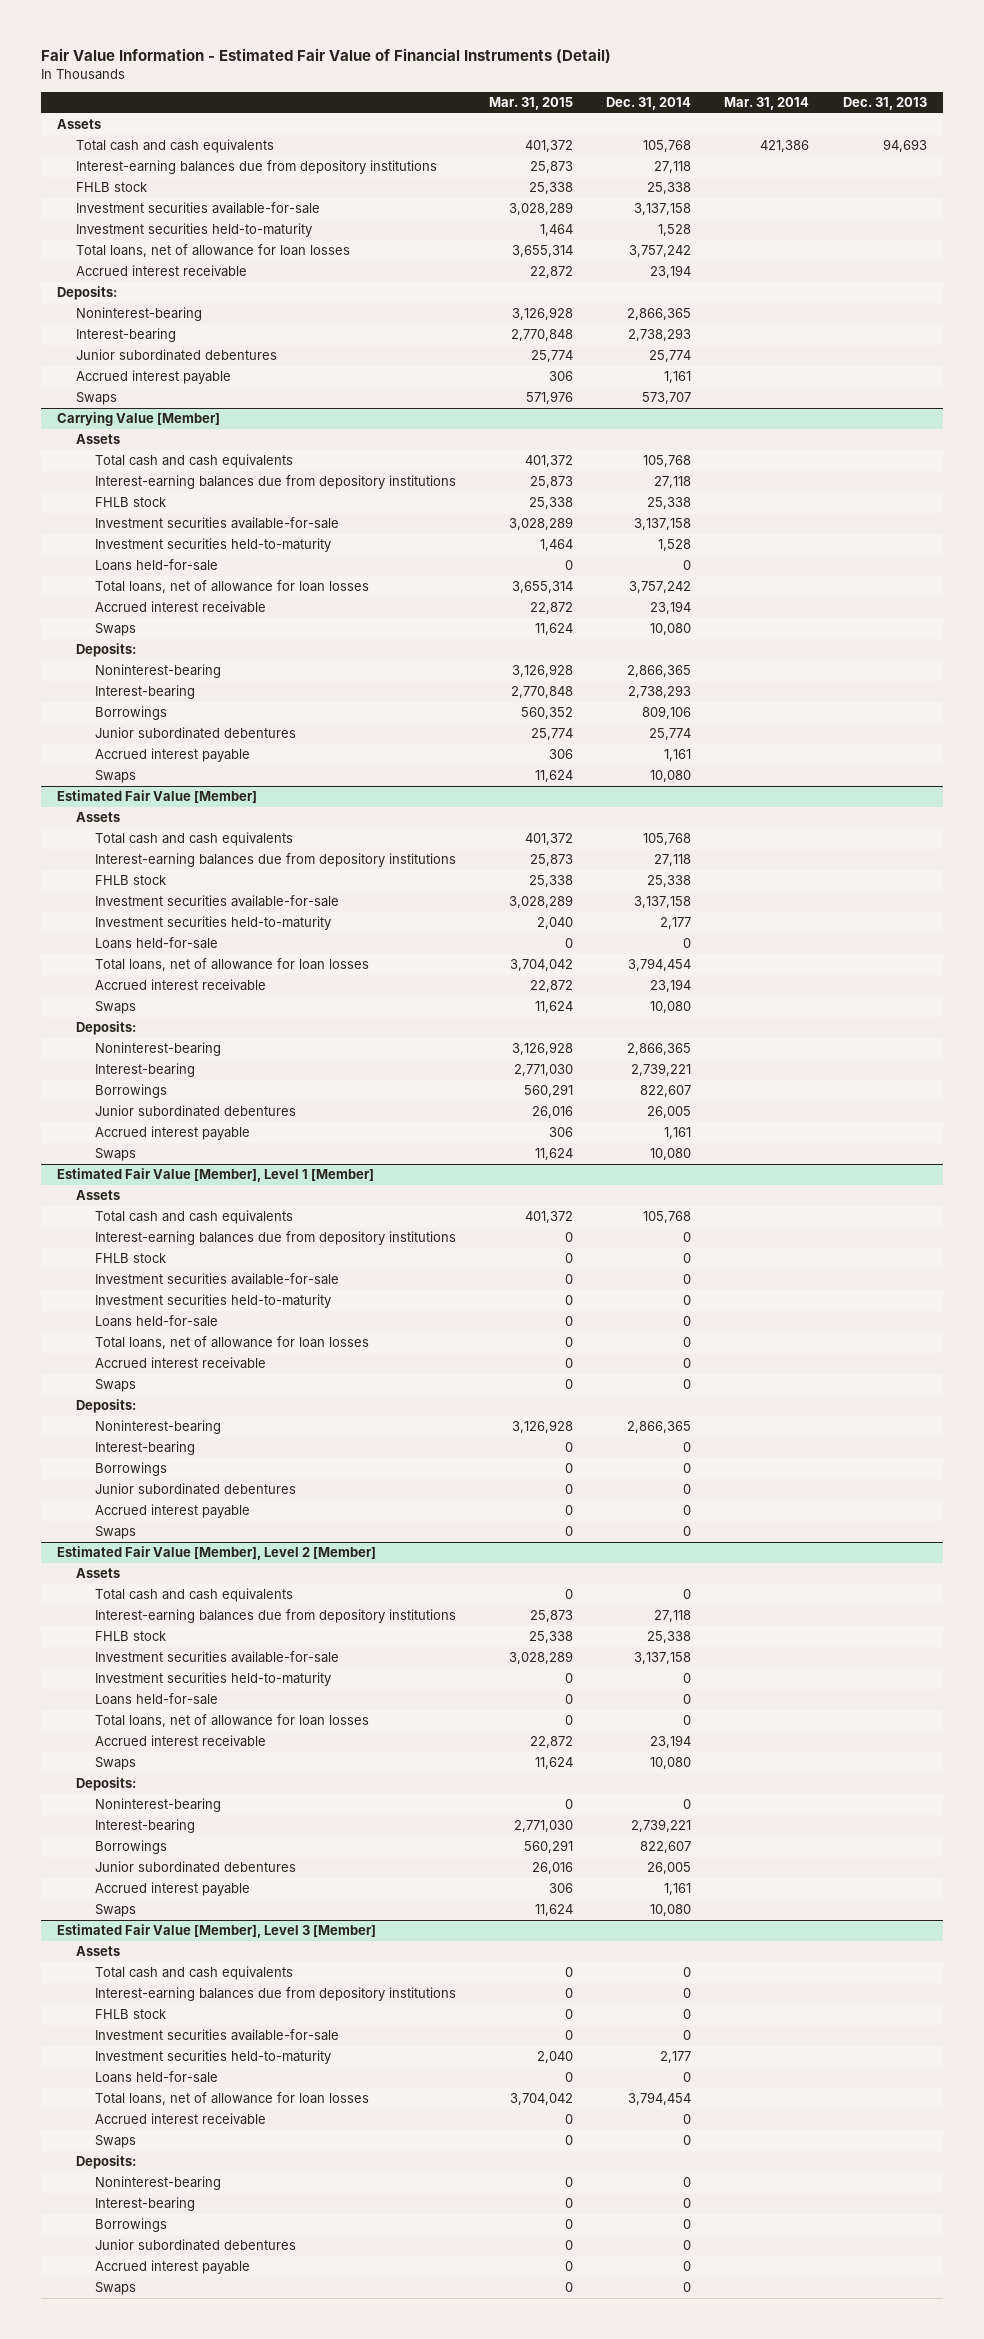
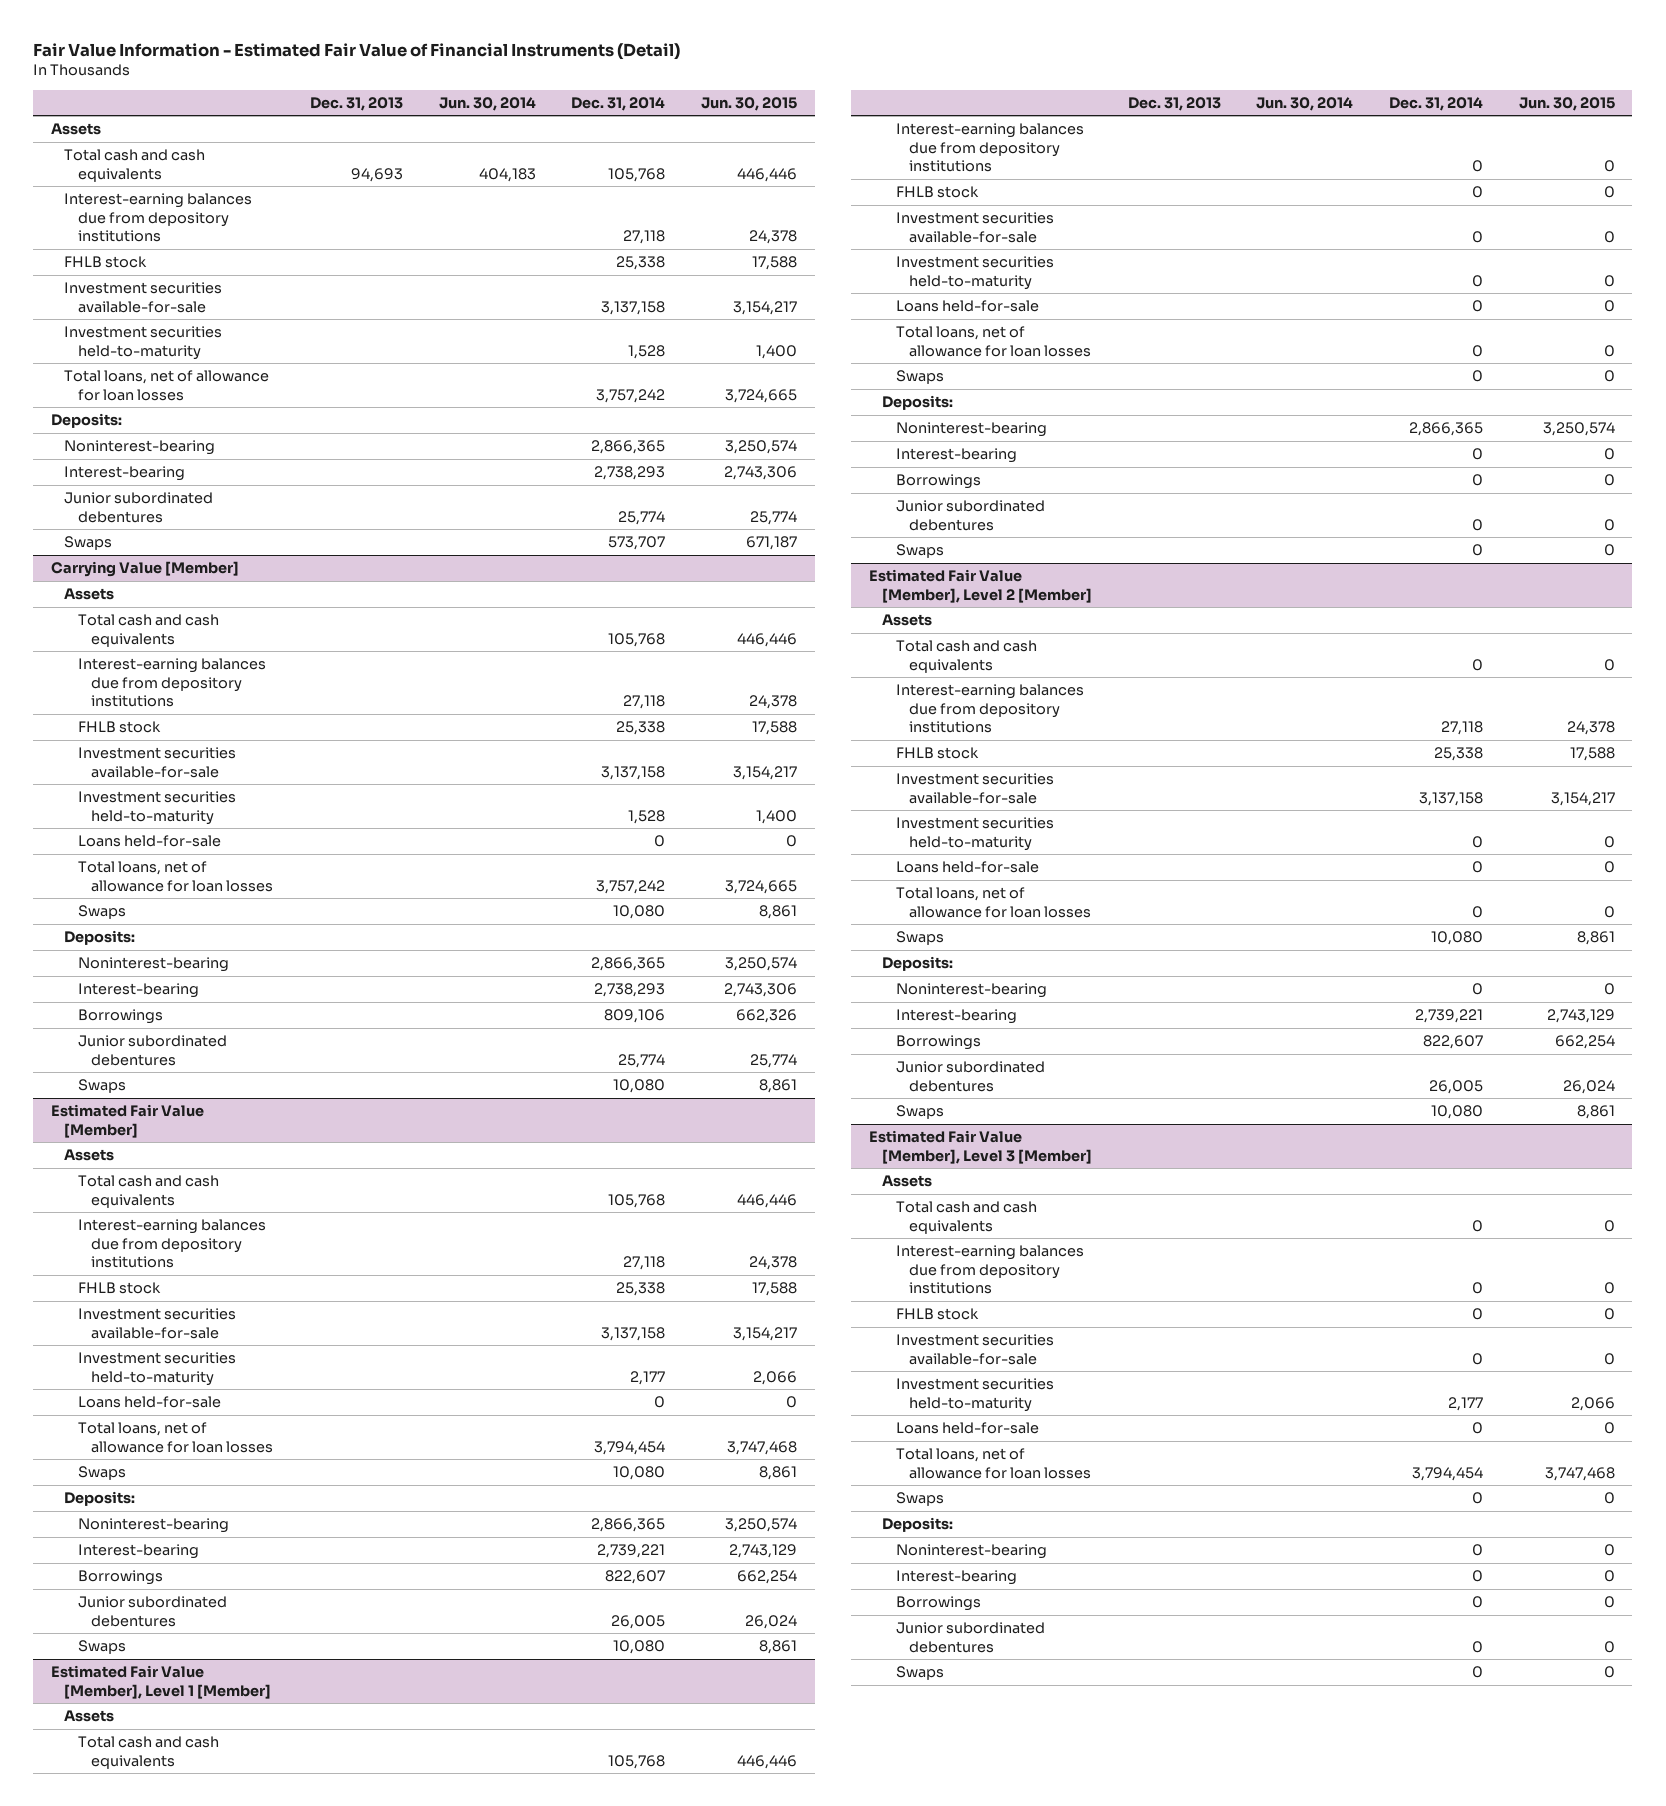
[488,97,573,111] Mar. 31, 2015 -> none
[724,97,810,111] Mar. 31, 2014 -> none
none -> [438,96,536,111] Jun. 30, 2014
none -> [700,96,797,111] Jun. 30, 2015
[76,265,248,278] Accrued interest receivable -> none
[76,370,232,385] Accrued interest payable -> none
[94,601,266,614] Accrued interest receivable -> none
[94,748,250,763] Accrued interest payable -> none
[94,979,266,992] Accrued interest receivable -> none
[94,1126,250,1141] Accrued interest payable -> none
[94,1357,266,1370] Accrued interest receivable -> none
[94,1504,250,1519] Accrued interest payable -> none
[94,1735,266,1748] Accrued interest receivable -> none
[94,1882,250,1897] Accrued interest payable -> none
[94,2113,266,2126] Accrued interest receivable -> none
[94,2260,250,2275] Accrued interest payable -> none

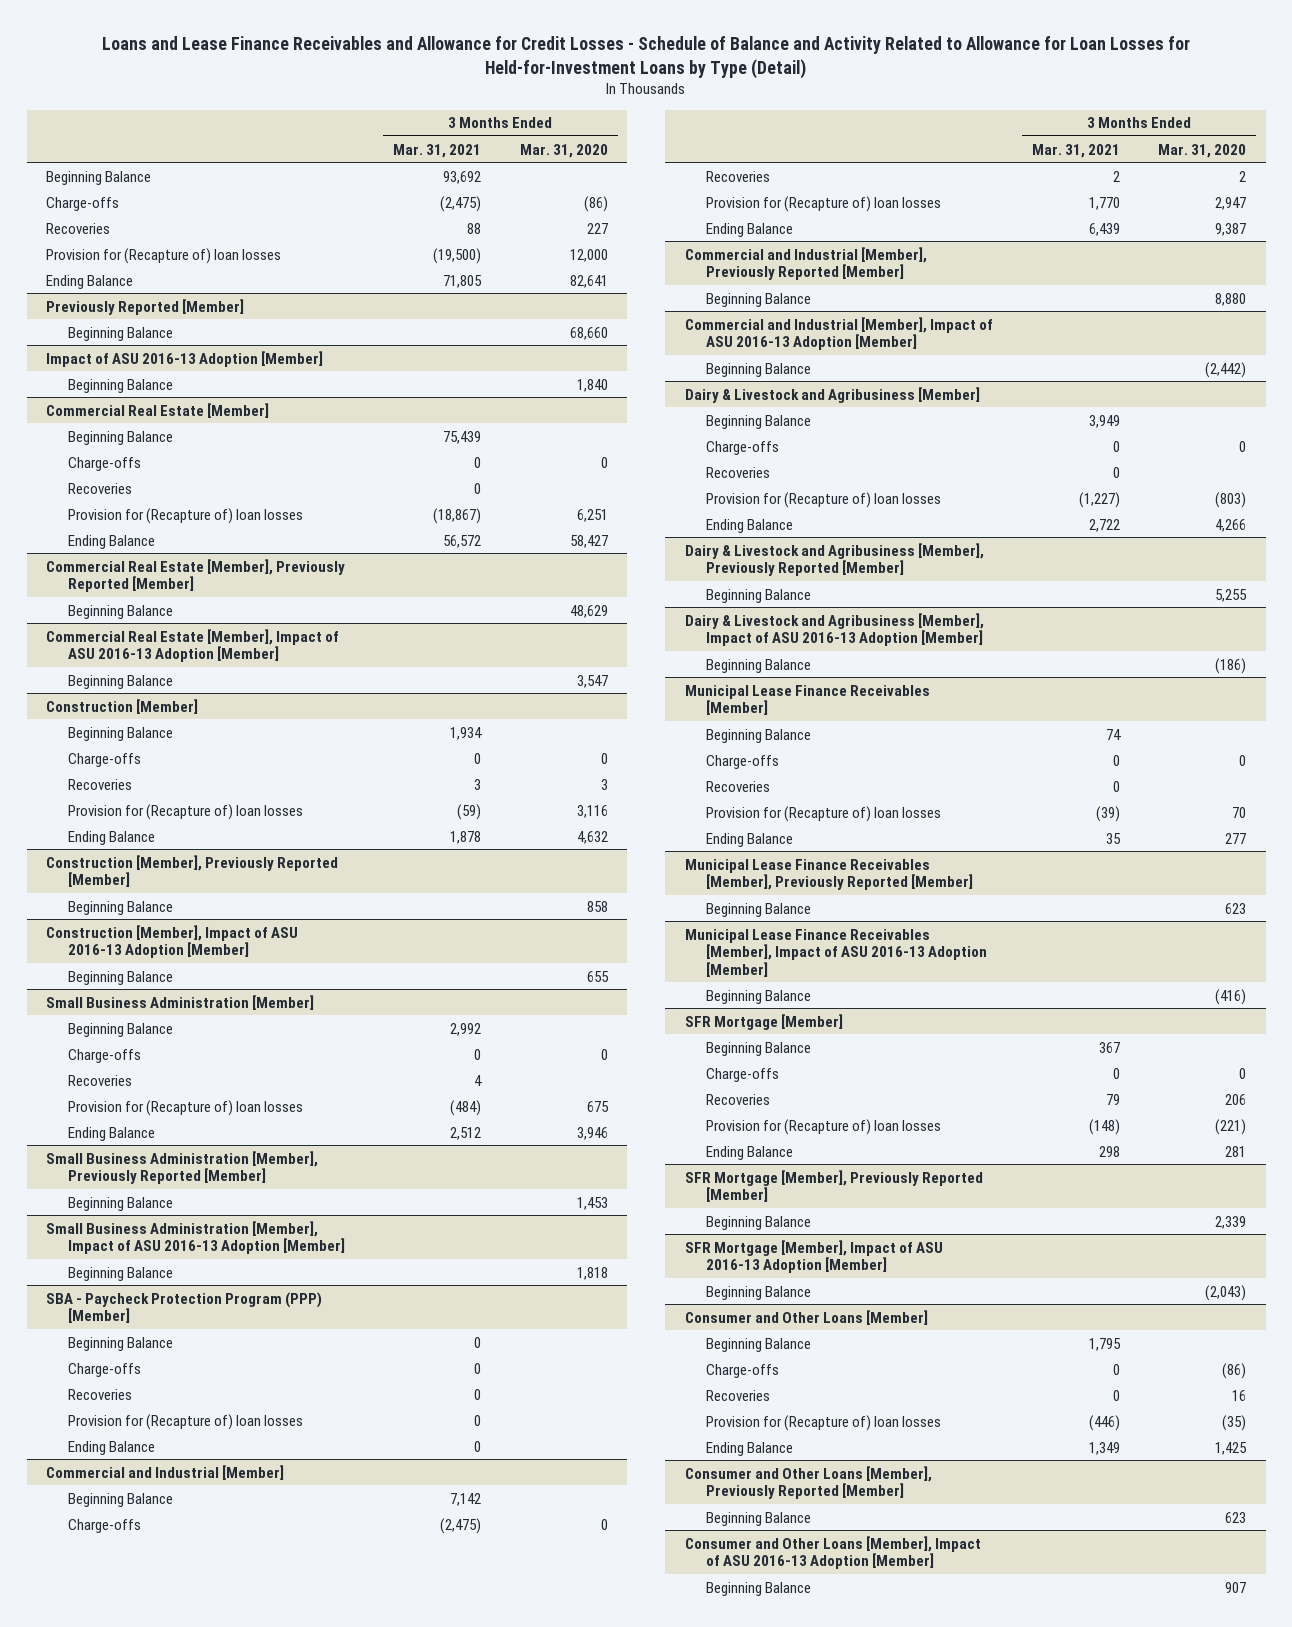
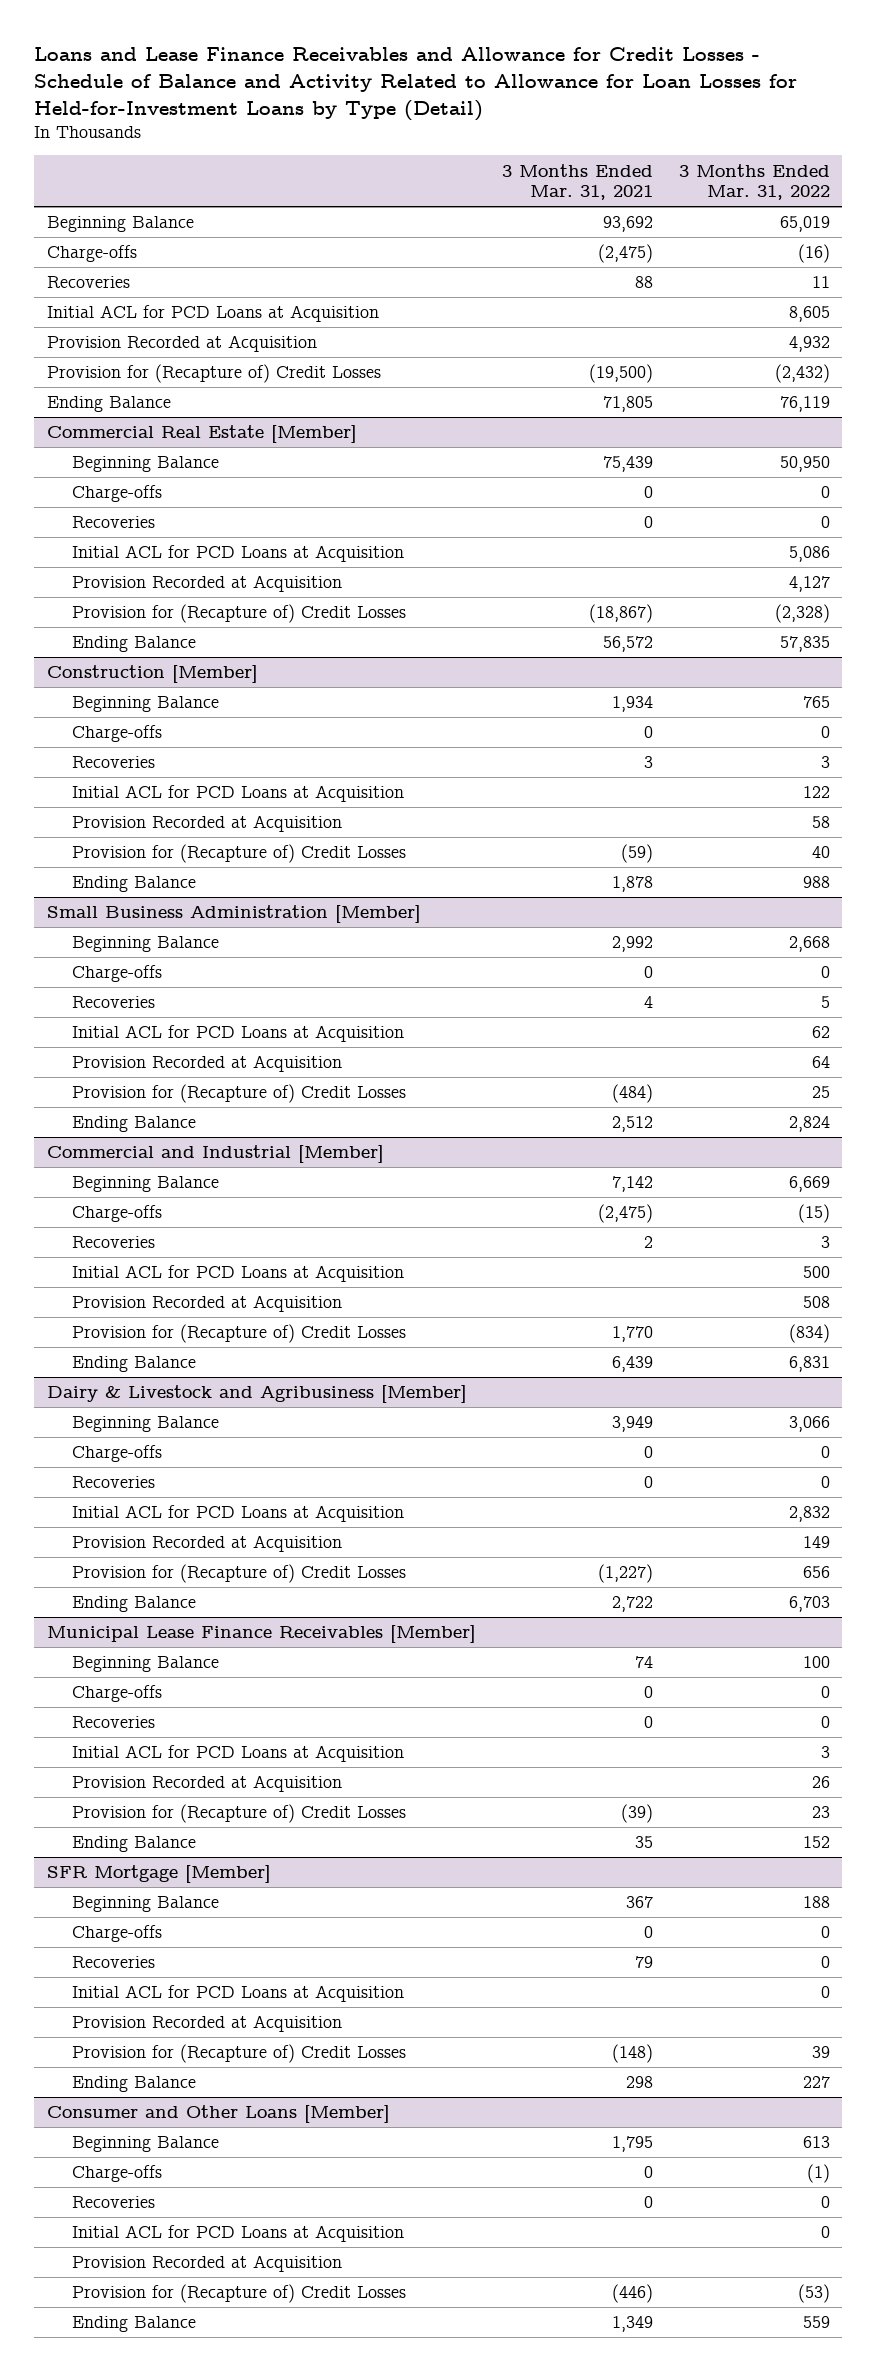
[519,143,608,158] Mar. 31, 2020 -> none
none -> [678,163,830,201] 3 Months Ended Mar. 31, 2022
none -> [47,305,380,323] Initial ACL for PCD Loans at Acquisition
none -> [47,335,318,353] Provision Recorded at Acquisition
[46,247,282,264] Provision for (Recapture of) loan losses -> [47,364,382,384] Provision for (Recapture of) Credit Losses
[46,298,245,315] Previously Reported [Member] -> none
[67,326,173,341] Beginning Balance -> none
[46,350,324,367] Impact of ASU 2016-13 Adoption [Member] -> none
[67,378,173,393] Beginning Balance -> none
none -> [72,545,405,563] Initial ACL for PCD Loans at Acquisition
none -> [72,575,343,593] Provision Recorded at Acquisition
[67,507,303,524] Provision for (Recapture of) loan losses -> [72,604,407,624] Provision for (Recapture of) Credit Losses
[46,558,346,593] Commercial Real Estate [Member], Previously Reported [Member] -> none
[67,604,173,619] Beginning Balance -> none
[46,628,340,663] Commercial Real Estate [Member], Impact of ASU 2016-13 Adoption [Member] -> none
[67,674,173,689] Beginning Balance -> none
none -> [72,785,405,803] Initial ACL for PCD Loans at Acquisition
none -> [72,815,343,833] Provision Recorded at Acquisition
[67,803,303,820] Provision for (Recapture of) loan losses -> [72,844,407,864] Provision for (Recapture of) Credit Losses
[46,854,339,888] Construction [Member], Previously Reported [Member] -> none
[67,900,173,915] Beginning Balance -> none
[46,924,299,959] Construction [Member], Impact of ASU 2016-13 Adoption [Member] -> none
[67,970,173,985] Beginning Balance -> none
none -> [72,1025,405,1043] Initial ACL for PCD Loans at Acquisition
none -> [72,1055,343,1073] Provision Recorded at Acquisition
[67,1099,303,1116] Provision for (Recapture of) loan losses -> [72,1084,407,1104] Provision for (Recapture of) Credit Losses
[46,1150,319,1185] Small Business Administration [Member], Previously Reported [Member] -> none
[67,1196,173,1211] Beginning Balance -> none
[46,1220,345,1255] Small Business Administration [Member], Impact of ASU 2016-13 Adoption [Member] -> none
[67,1266,173,1281] Beginning Balance -> none
[46,1291,323,1324] SBA - Paycheck Protection Program (PPP) [Member] -> none
[67,1336,173,1351] Beginning Balance -> none
[67,1362,141,1377] Charge-offs -> none
[67,1388,132,1400] Recoveries -> none
[67,1413,303,1430] Provision for (Recapture of) loan losses -> none
[67,1440,155,1455] Ending Balance -> none
none -> [72,1265,405,1283] Initial ACL for PCD Loans at Acquisition
none -> [72,1295,343,1313] Provision Recorded at Acquisition
[706,195,942,212] Provision for (Recapture of) loan losses -> [72,1324,407,1344] Provision for (Recapture of) Credit Losses
[684,246,927,281] Commercial and Industrial [Member], Previously Reported [Member] -> none
[706,292,812,307] Beginning Balance -> none
[684,316,993,351] Commercial and Industrial [Member], Impact of ASU 2016-13 Adoption [Member] -> none
[706,362,812,377] Beginning Balance -> none
none -> [72,1505,405,1523] Initial ACL for PCD Loans at Acquisition
none -> [72,1535,343,1553] Provision Recorded at Acquisition
[706,491,942,508] Provision for (Recapture of) loan losses -> [72,1564,407,1584] Provision for (Recapture of) Credit Losses
[684,542,984,577] Dairy & Livestock and Agribusiness [Member], Previously Reported [Member] -> none
[706,588,812,603] Beginning Balance -> none
[684,612,984,647] Dairy & Livestock and Agribusiness [Member], Impact of ASU 2016-13 Adoption [Member] -> none
[706,658,812,673] Beginning Balance -> none
none -> [72,1745,405,1763] Initial ACL for PCD Loans at Acquisition
none -> [72,1775,343,1793] Provision Recorded at Acquisition
[706,805,942,822] Provision for (Recapture of) loan losses -> [72,1804,407,1824] Provision for (Recapture of) Credit Losses
[684,858,974,891] Municipal Lease Finance Receivables [Member], Previously Reported [Member] -> none
[706,902,812,917] Beginning Balance -> none
[684,928,988,977] Municipal Lease Finance Receivables [Member], Impact of ASU 2016-13 Adoption [Member] -> none
[706,989,812,1004] Beginning Balance -> none
none -> [72,1985,405,2003] Initial ACL for PCD Loans at Acquisition
none -> [72,2015,343,2033] Provision Recorded at Acquisition
[706,1118,942,1135] Provision for (Recapture of) loan losses -> [72,2044,407,2064] Provision for (Recapture of) Credit Losses
[684,1169,983,1203] SFR Mortgage [Member], Previously Reported [Member] -> none
[706,1215,812,1230] Beginning Balance -> none
[684,1239,943,1274] SFR Mortgage [Member], Impact of ASU 2016-13 Adoption [Member] -> none
[706,1285,812,1300] Beginning Balance -> none
none -> [72,2225,405,2243] Initial ACL for PCD Loans at Acquisition
none -> [72,2255,343,2273] Provision Recorded at Acquisition
[706,1414,942,1431] Provision for (Recapture of) loan losses -> [72,2284,407,2304] Provision for (Recapture of) Credit Losses
[684,1465,932,1500] Consumer and Other Loans [Member], Previously Reported [Member] -> none
[706,1511,812,1526] Beginning Balance -> none
[684,1535,981,1570] Consumer and Other Loans [Member], Impact of ASU 2016-13 Adoption [Member] -> none
[706,1581,812,1596] Beginning Balance -> none

